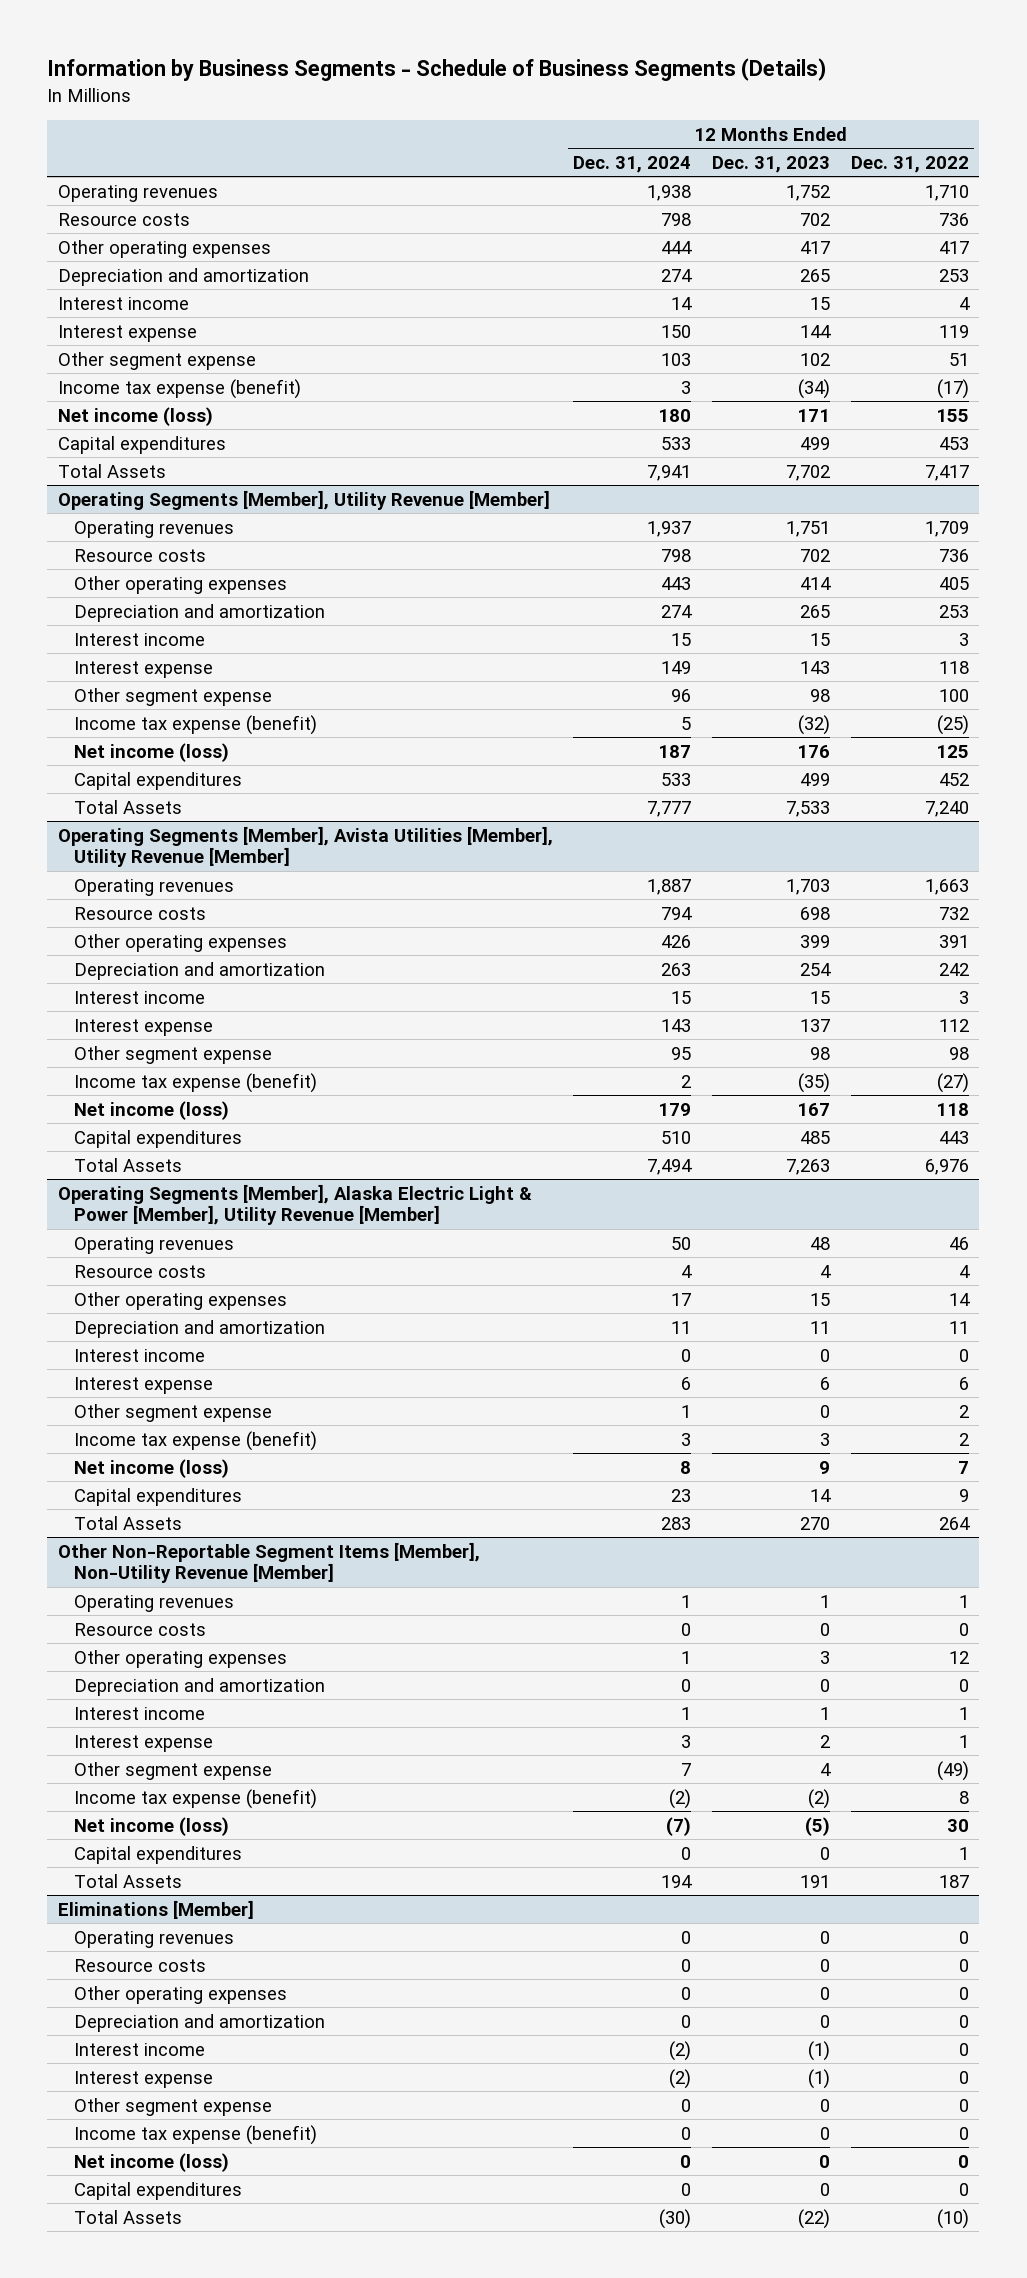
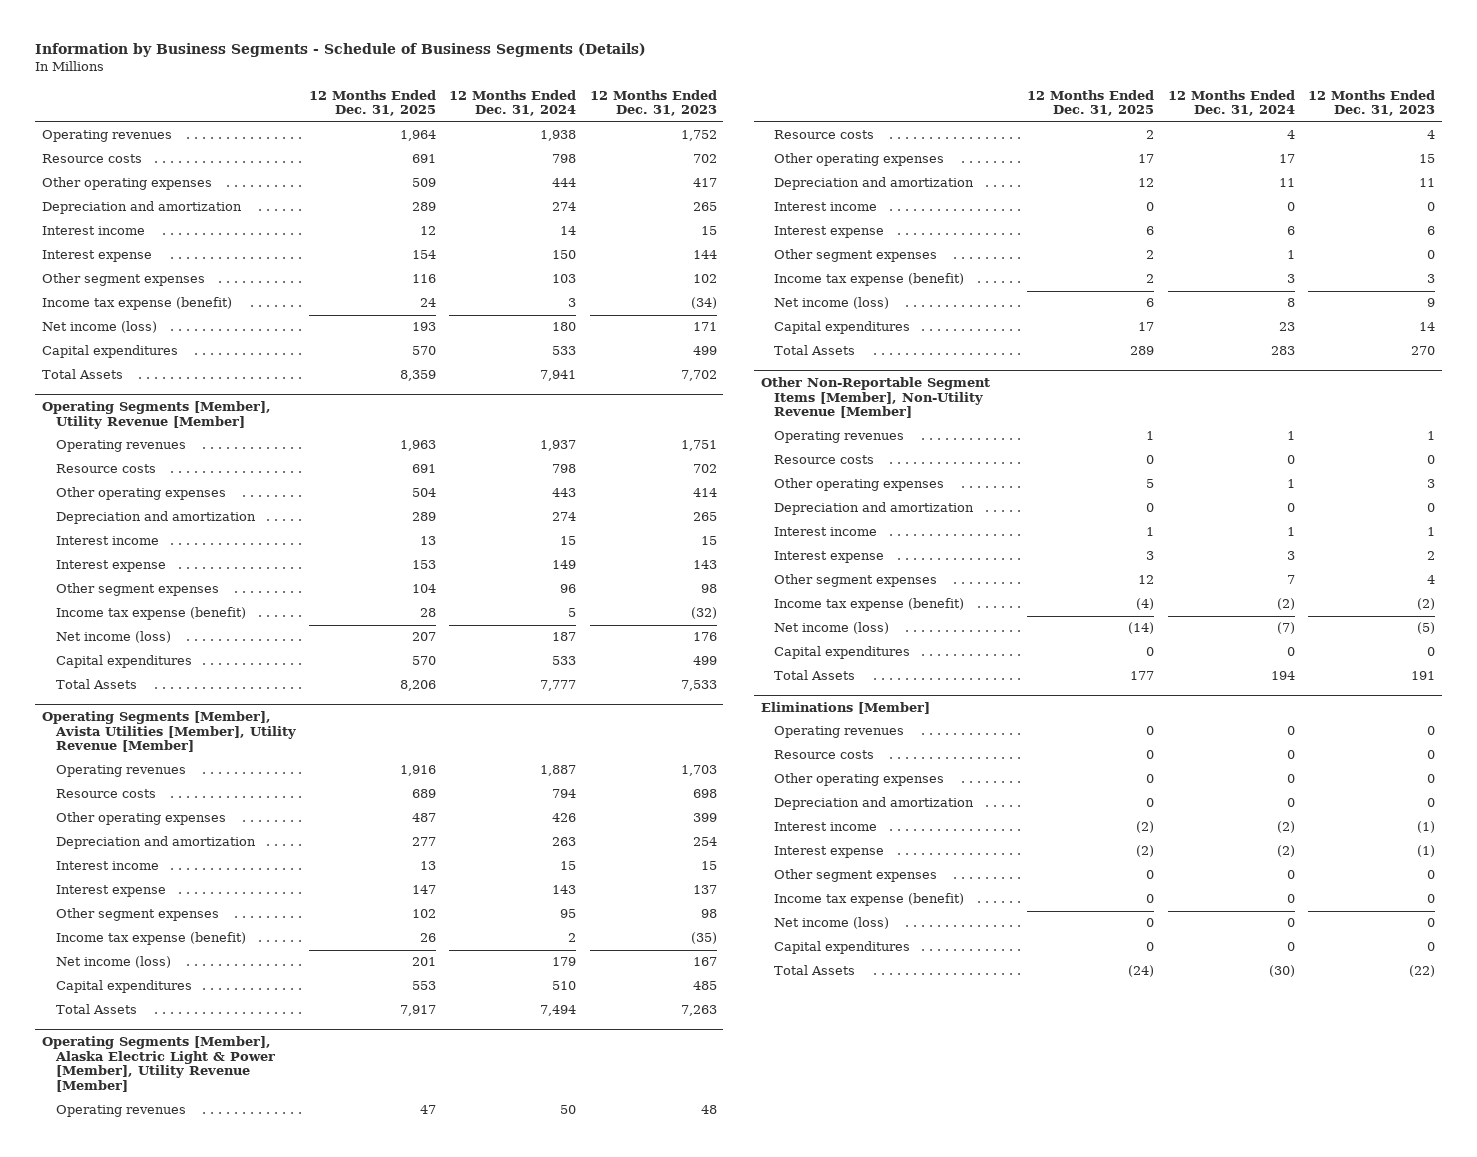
[850,155,969,173] Dec. 31, 2022 -> none
none -> [308,89,436,117] 12 Months Ended Dec. 31, 2025
[57,351,256,370] Other segment expense -> [41,273,205,287] Other segment expenses
[74,687,273,706] Other segment expense -> [55,583,219,597] Other segment expenses
[74,1045,273,1064] Other segment expense -> [55,908,219,922] Other segment expenses
[74,1403,273,1422] Other segment expense -> [774,249,938,263] Other segment expenses
[74,1761,273,1780] Other segment expense -> [774,574,938,588] Other segment expenses
[74,2097,273,2116] Other segment expense -> [774,869,938,883] Other segment expenses

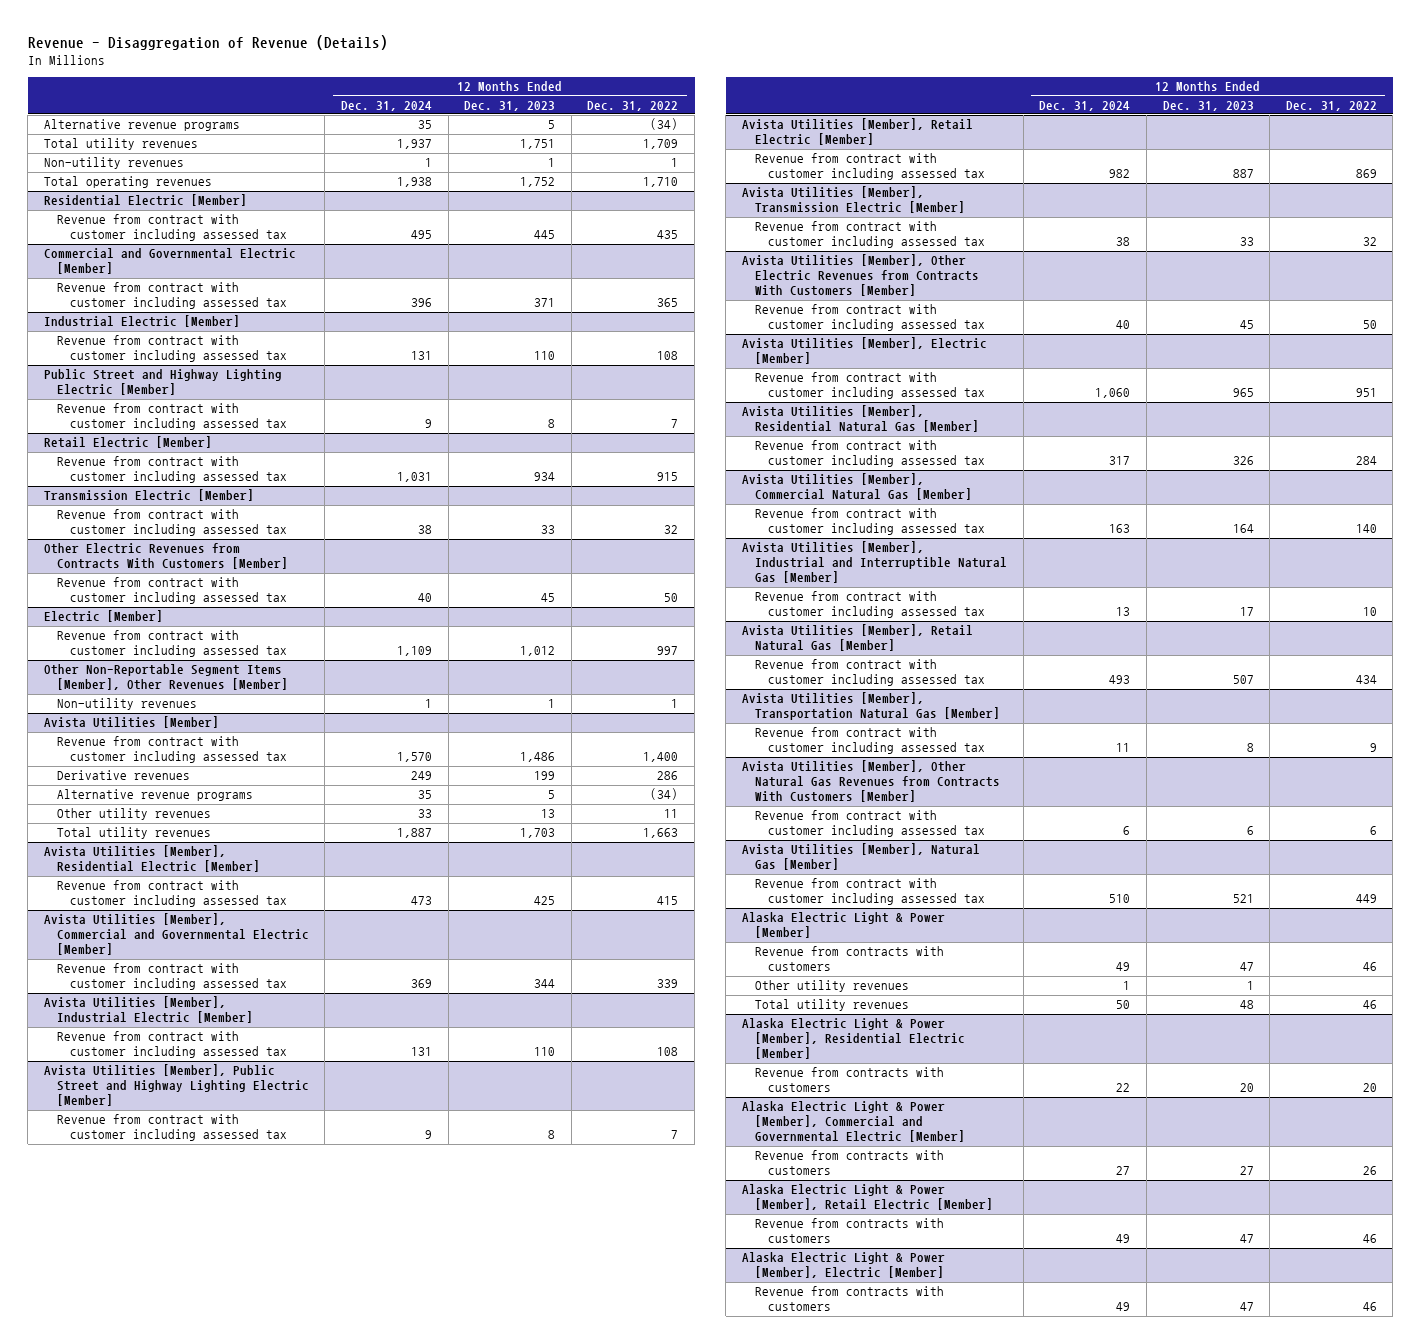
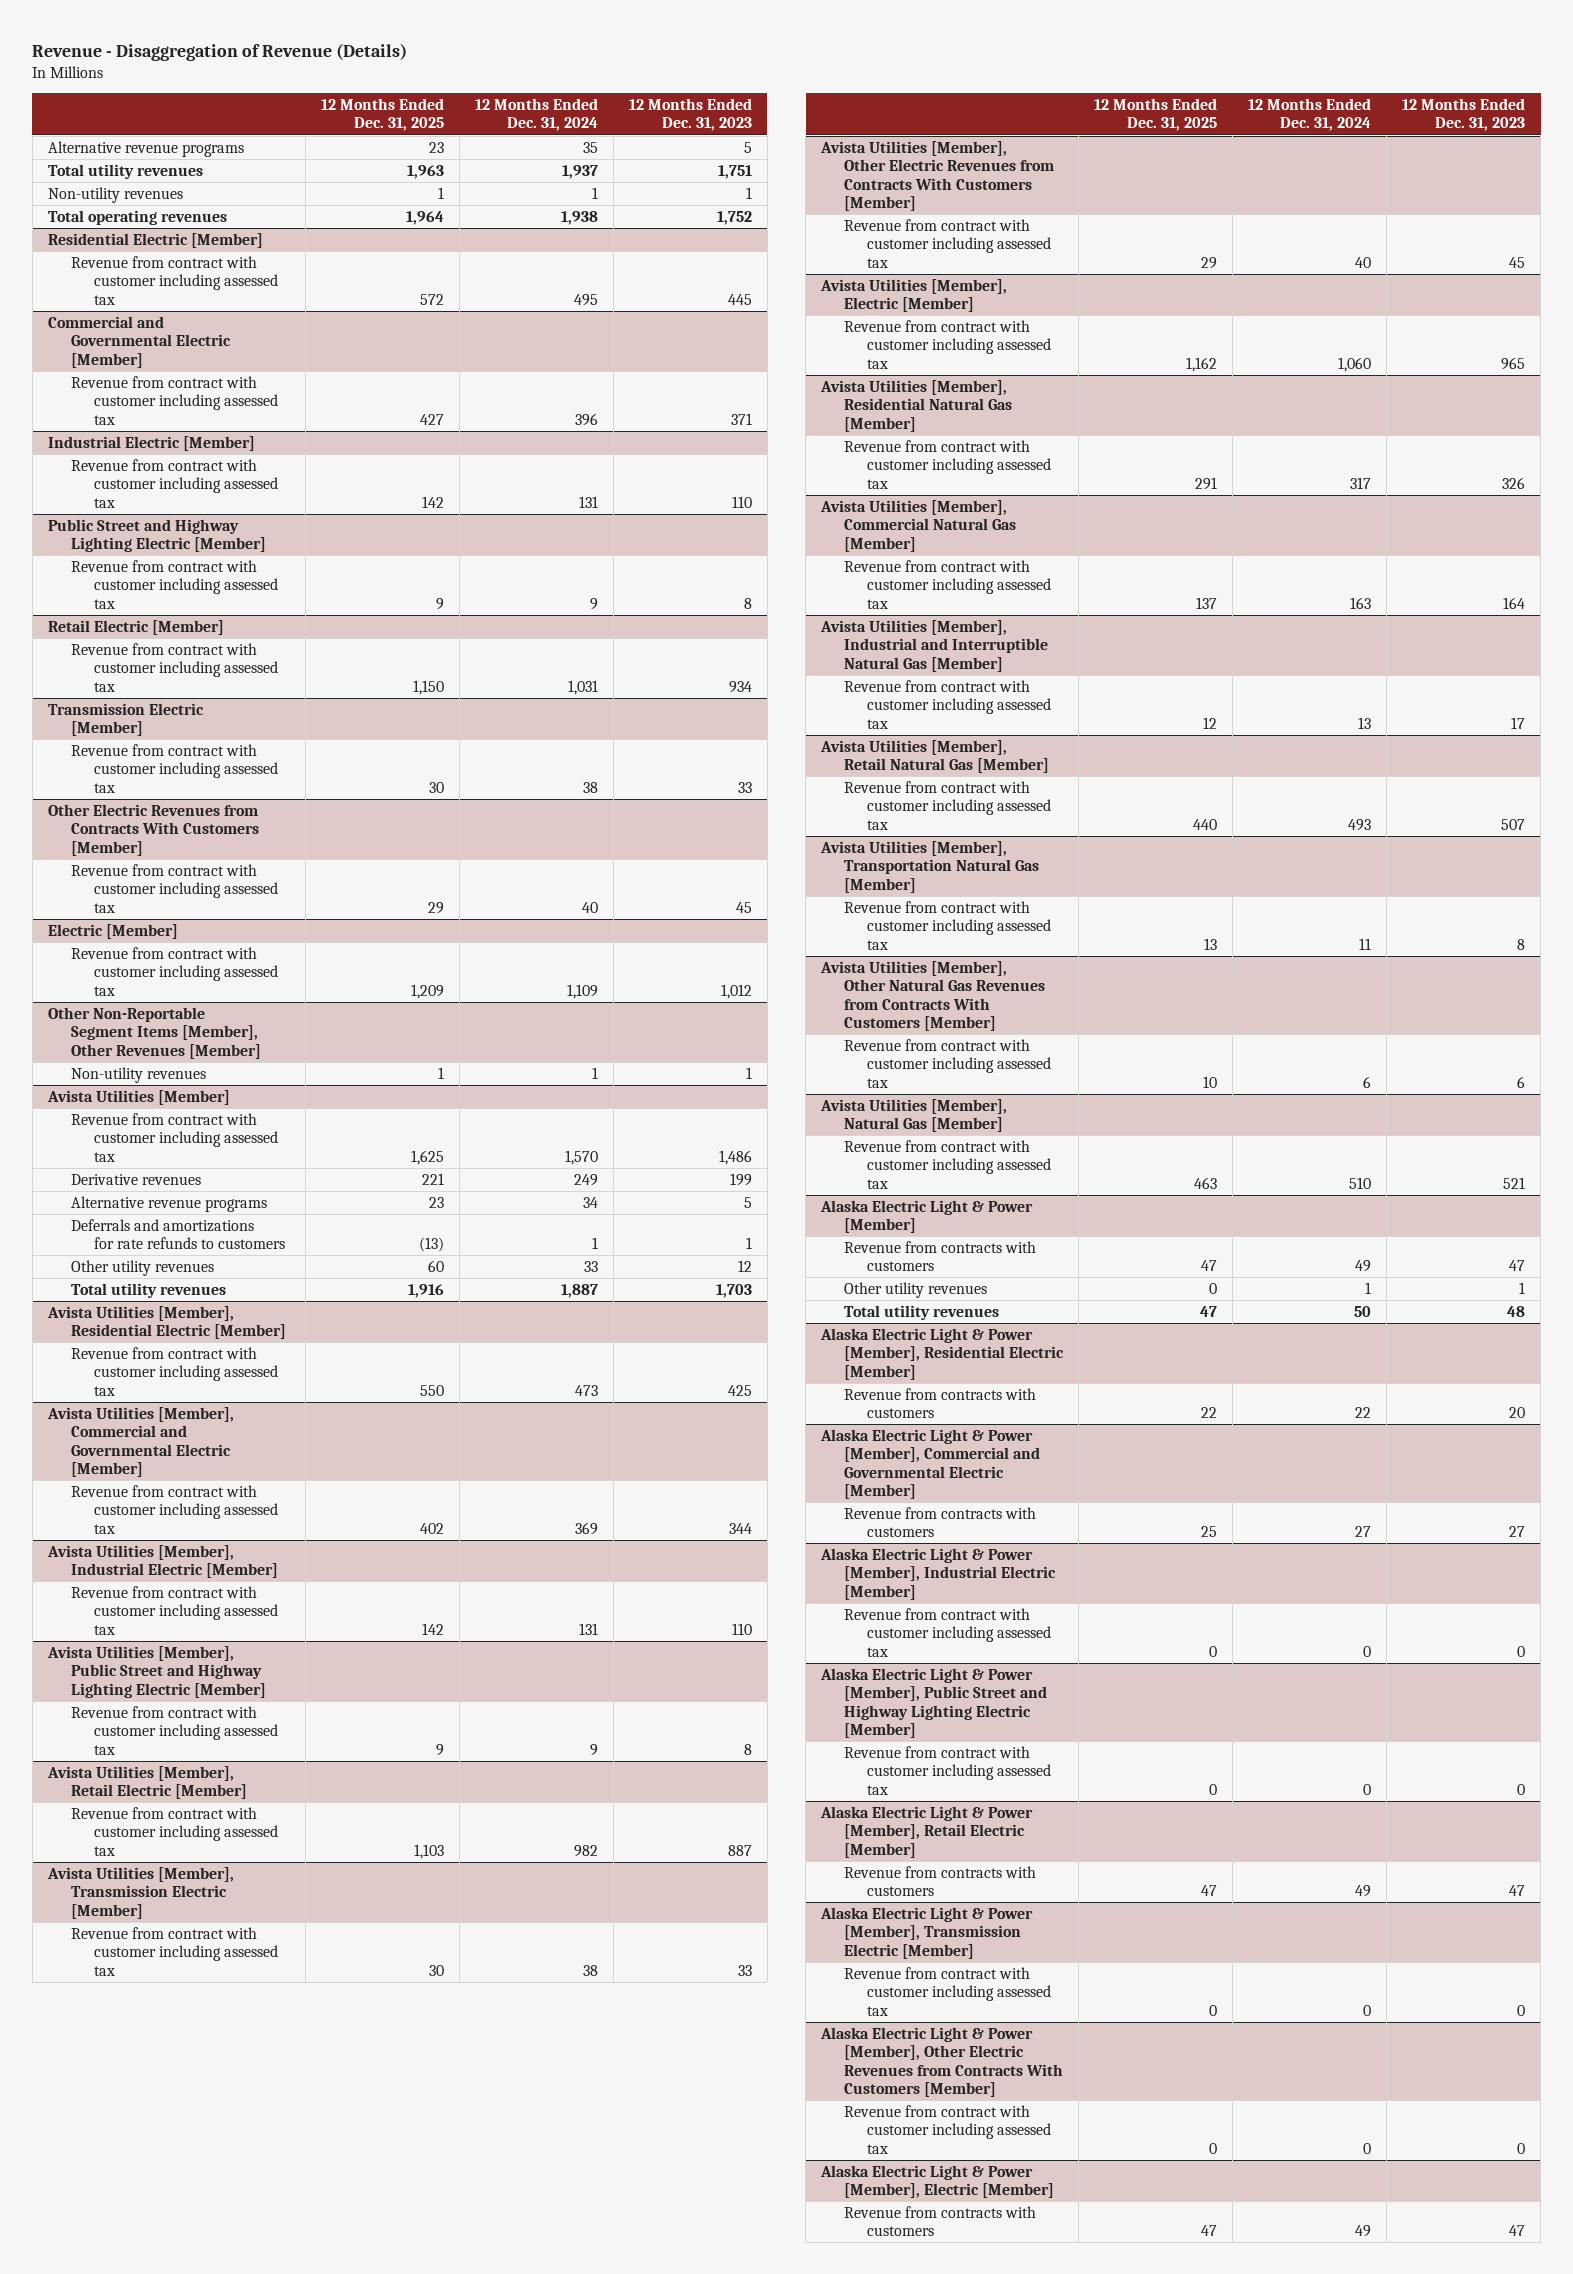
[587,100,679,111] Dec. 31, 2022 -> none
none -> [320,97,444,132] 12 Months Ended Dec. 31, 2025
[418,790,433,800] 35 -> [582,1196,598,1208] 34
none -> [70,1218,285,1250] Deferrals and amortizations for rate refunds to customers
[541,809,556,819] 13 -> [737,1259,752,1272] 12
none -> [820,1547,1057,1600] Alaska Electric Light & Power [Member], Industrial Electric [Member]
none -> [844,1607,1052,1657] Revenue from contract with customer including assessed tax
none -> [820,1667,1048,1739] Alaska Electric Light & Power [Member], Public Street and Highway Lighting Electric [Member]
none -> [844,1745,1052,1795] Revenue from contract with customer including assessed tax
none -> [820,1906,1034,1959] Alaska Electric Light & Power [Member], Transmission Electric [Member]
none -> [844,1966,1052,2016] Revenue from contract with customer including assessed tax
none -> [820,2026,1064,2098] Alaska Electric Light & Power [Member], Other Electric Revenues from Contracts With Customers [Member]
none -> [844,2104,1052,2154] Revenue from contract with customer including assessed tax

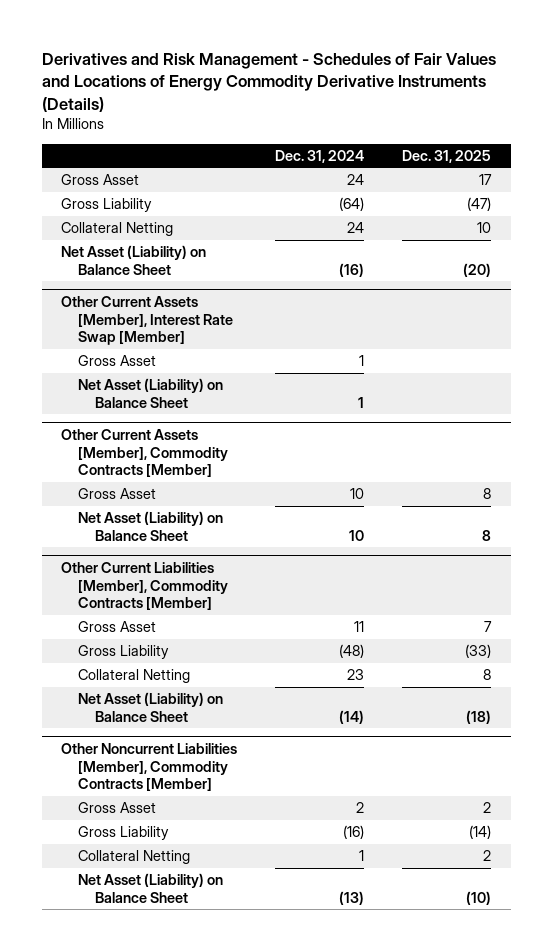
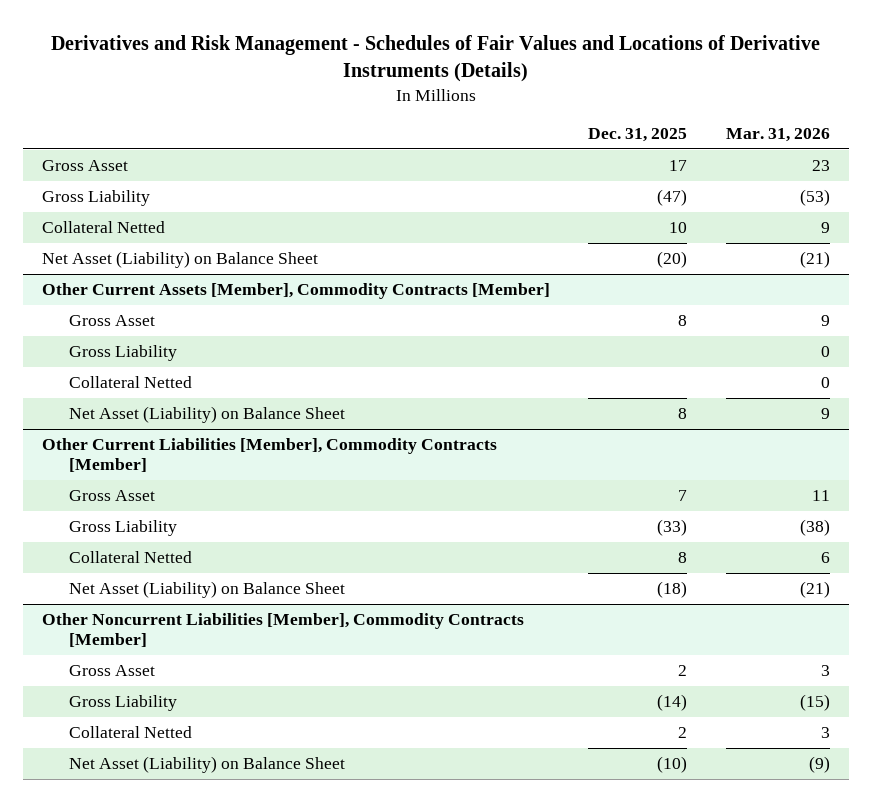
[42,52,497,112] Derivatives and Risk Management - Schedules of Fair Values and Locations of Energy Commodity Derivative Instruments (Details) -> [50,34,820,83] Derivatives and Risk Management - Schedules of Fair Values and Locations of Derivative Instruments (Details)
[275,149,365,163] Dec. 31, 2024 -> none
none -> [725,128,830,143] Mar. 31, 2026
[61,222,174,237] Collateral Netting -> [41,220,165,233] Collateral Netted
[61,295,233,346] Other Current Assets [Member], Interest Rate Swap [Member] -> none
[77,355,156,367] Gross Asset -> none
[77,378,223,408] Net Asset (Liability) on Balance Sheet -> none
none -> [68,344,177,361] Gross Liability
none -> [68,375,192,388] Collateral Netted
[77,669,190,684] Collateral Netting -> [68,550,192,563] Collateral Netted
[77,850,190,865] Collateral Netting -> [68,725,192,738] Collateral Netted

